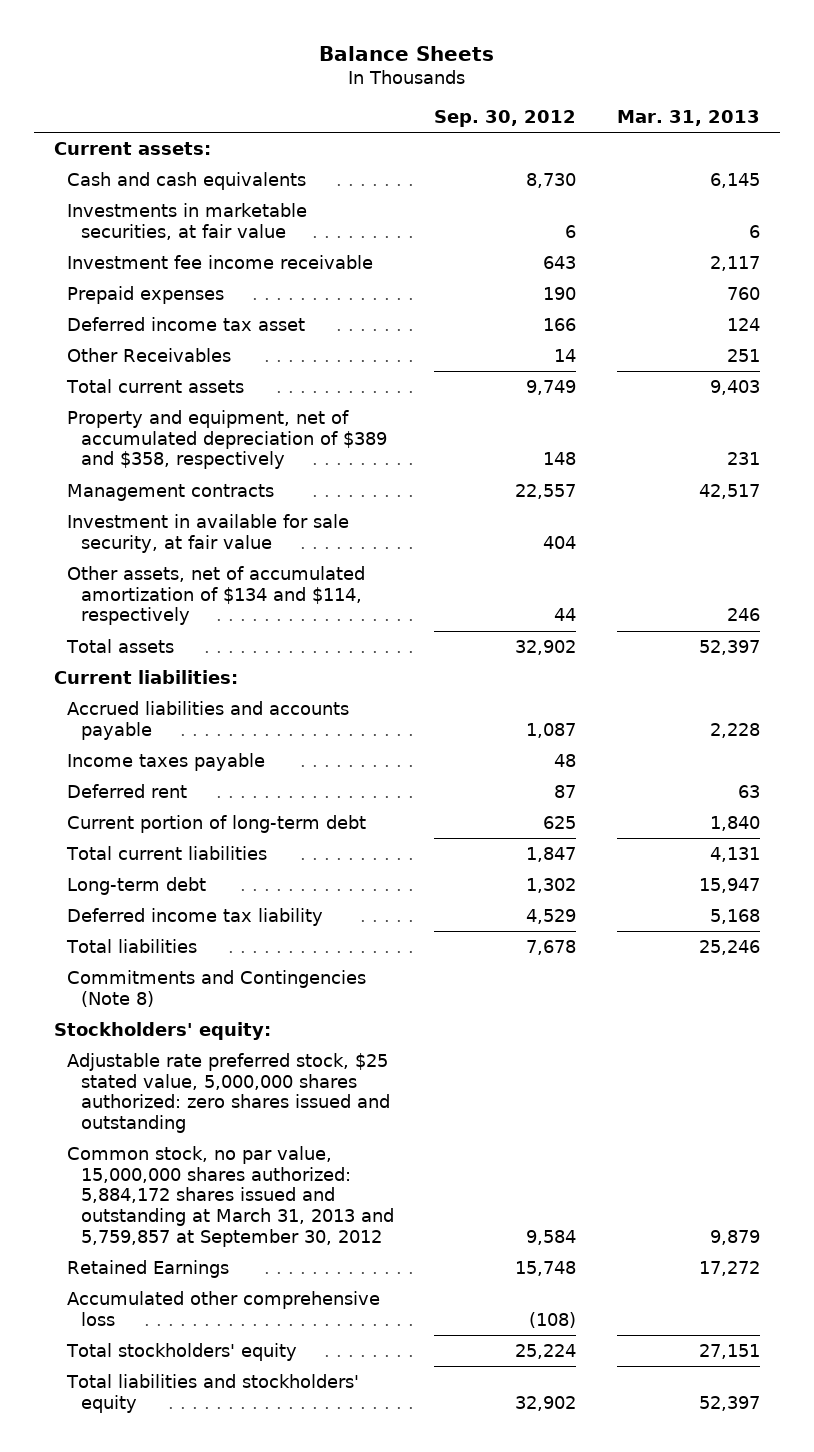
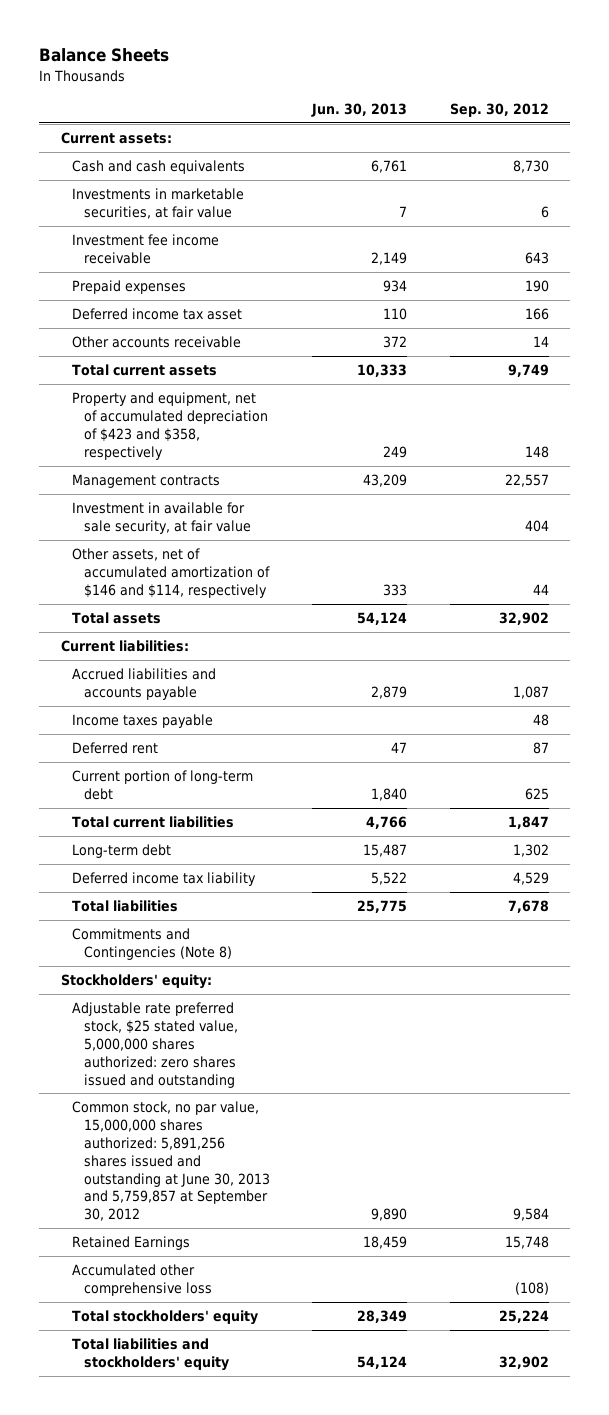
[616,110,760,127] Mar. 31, 2013 -> none
none -> [311,102,408,117] Jun. 30, 2013
[67,347,232,362] Other Receivables -> [72,336,242,349] Other accounts receivable
[67,409,387,470] Property and equipment, net of accumulated depreciation of $389 and $358, respectively -> [72,392,268,460] Property and equipment, net of accumulated depreciation of $423 and $358, respectively
[67,565,366,626] Other assets, net of accumulated amortization of $134 and $114, respectively -> [72,548,270,598] Other assets, net of accumulated amortization of $146 and $114, respectively
[67,1145,394,1248] Common stock, no par value, 15,000,000 shares authorized: 5,884,172 shares issued and outstanding at March 31, 2013 and 5,759,857 at September 30, 2012 -> [72,1101,270,1222] Common stock, no par value, 15,000,000 shares authorized: 5,891,256 shares issued and outstanding at June 30, 2013 and 5,759,857 at September 30, 2012

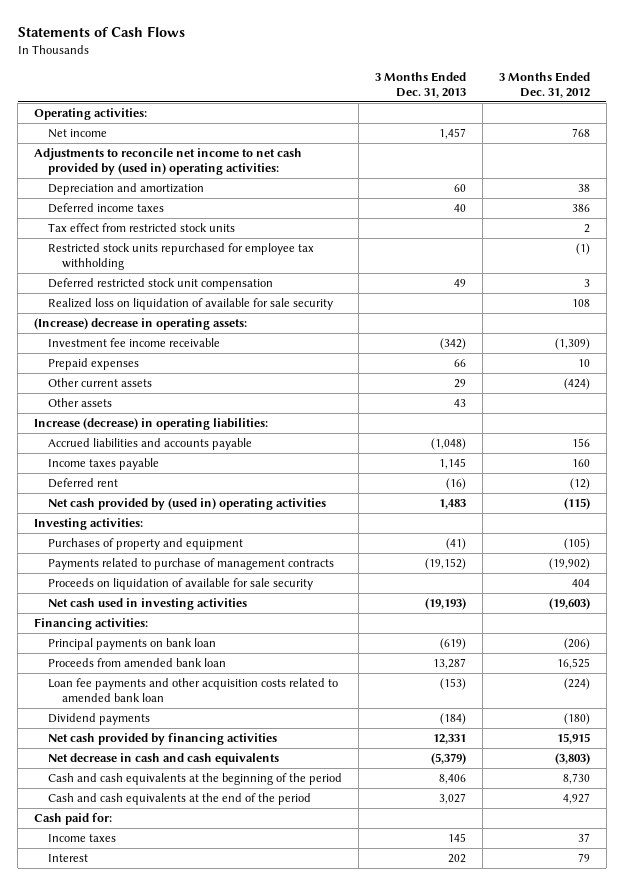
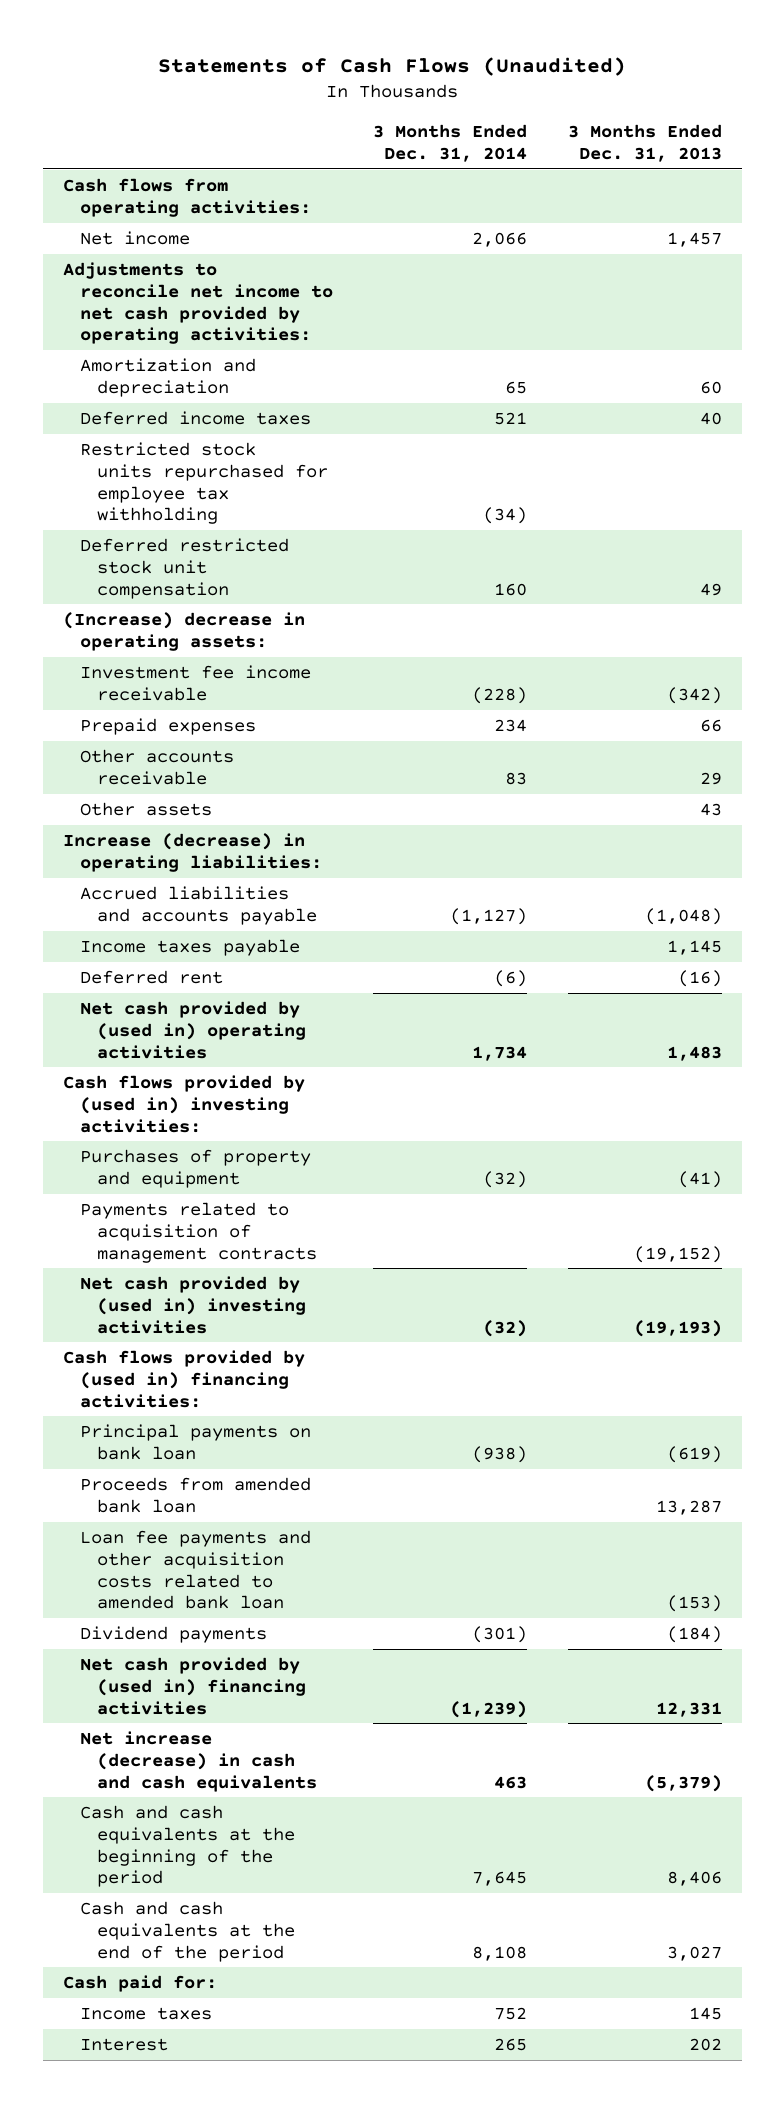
[17,26,185,38] Statements of Cash Flows -> [158,56,627,76] Statements of Cash Flows (Unaudited)
[498,72,590,99] 3 Months Ended Dec. 31, 2012 -> none
none -> [373,123,528,162] 3 Months Ended Dec. 31, 2014
[34,108,148,121] Operating activities: -> none
none -> [62,177,311,217] Cash flows from operating activities:
[34,148,303,175] Adjustments to reconcile net income to net cash provided by (used in) operating activities: -> [62,261,333,345] Adjustments to reconcile net income to net cash provided by operating activities:
[47,183,204,196] Depreciation and amortization -> [79,357,256,397] Amortization and depreciation
[47,223,235,233] Tax effect from restricted stock units -> none
[47,298,333,311] Realized loss on liquidation of available for sale security -> none
[47,378,152,388] Other current assets -> none
none -> [79,748,234,785] Other accounts receivable
[34,518,144,531] Investing activities: -> none
none -> [62,1074,305,1133] Cash flows provided by (used in) investing activities:
[47,578,313,591] Proceeds on liquidation of available for sale security -> none
[34,618,149,631] Financing activities: -> none
[47,558,334,571] Payments related to purchase of management contracts -> [79,1201,318,1263] Payments related to acquisition of management contracts
[47,598,247,611] Net cash used in investing activities -> [79,1275,307,1334] Net cash provided by (used in) investing activities
none -> [62,1349,305,1408] Cash flows provided by (used in) financing activities:
[47,733,277,746] Net cash provided by financing activities -> [79,1656,307,1715] Net cash provided by (used in) financing activities
[47,753,279,766] Net decrease in cash and cash equivalents -> [79,1730,318,1792] Net increase (decrease) in cash and cash equivalents

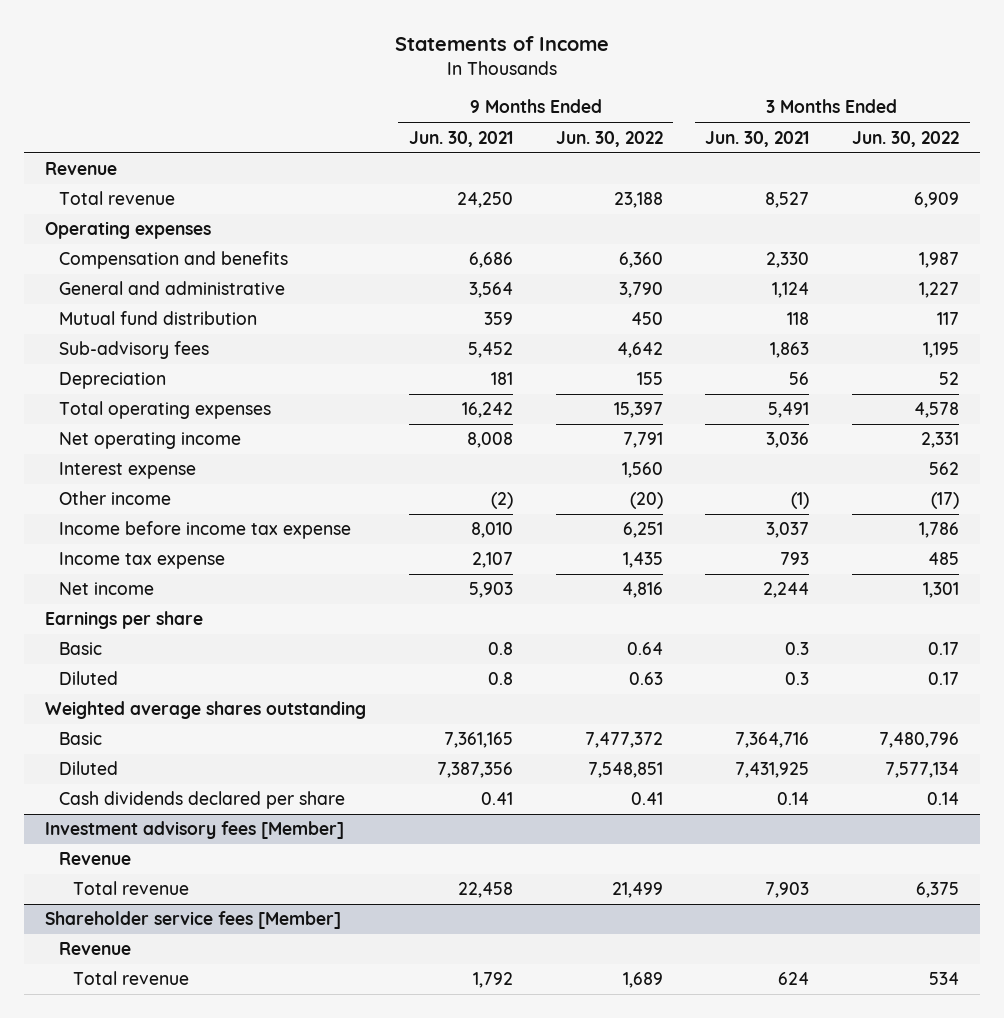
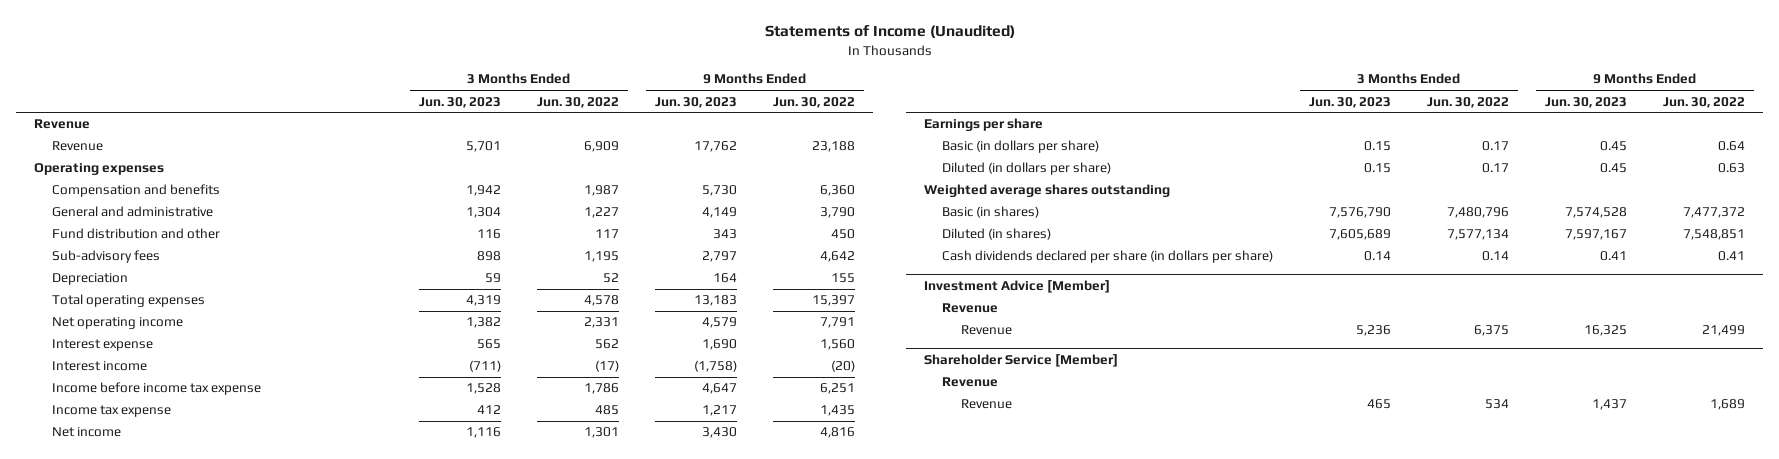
[395,36,610,52] Statements of Income -> [764,25,1015,39] Statements of Income (Unaudited)
[408,130,513,147] Jun. 30, 2021 -> none
[705,130,810,147] Jun. 30, 2021 -> none
none -> [418,96,501,108] Jun. 30, 2023
none -> [654,96,737,108] Jun. 30, 2023
[59,191,176,206] Total revenue -> [51,141,103,152] Revenue
[59,311,258,326] Mutual fund distribution -> [51,228,220,240] Fund distribution and other
[59,491,172,506] Other income -> [51,361,147,372] Interest income
[59,642,103,656] Basic -> [942,140,1100,154] Basic (in dollars per share)
[59,671,119,686] Diluted -> [942,162,1112,176] Diluted (in dollars per share)
[59,732,103,746] Basic -> [942,206,1040,219] Basic (in shares)
[59,761,119,776] Diluted -> [942,228,1052,241] Diluted (in shares)
[59,791,346,810] Cash dividends declared per share -> [942,250,1274,264] Cash dividends declared per share (in dollars per share)
[45,821,345,840] Investment advisory fees [Member] -> [924,280,1111,294] Investment Advice [Member]
[73,881,190,896] Total revenue -> [960,325,1012,336] Revenue
[45,911,342,930] Shareholder service fees [Member] -> [924,354,1119,368] Shareholder Service [Member]
[73,971,190,986] Total revenue -> [960,399,1012,410] Revenue

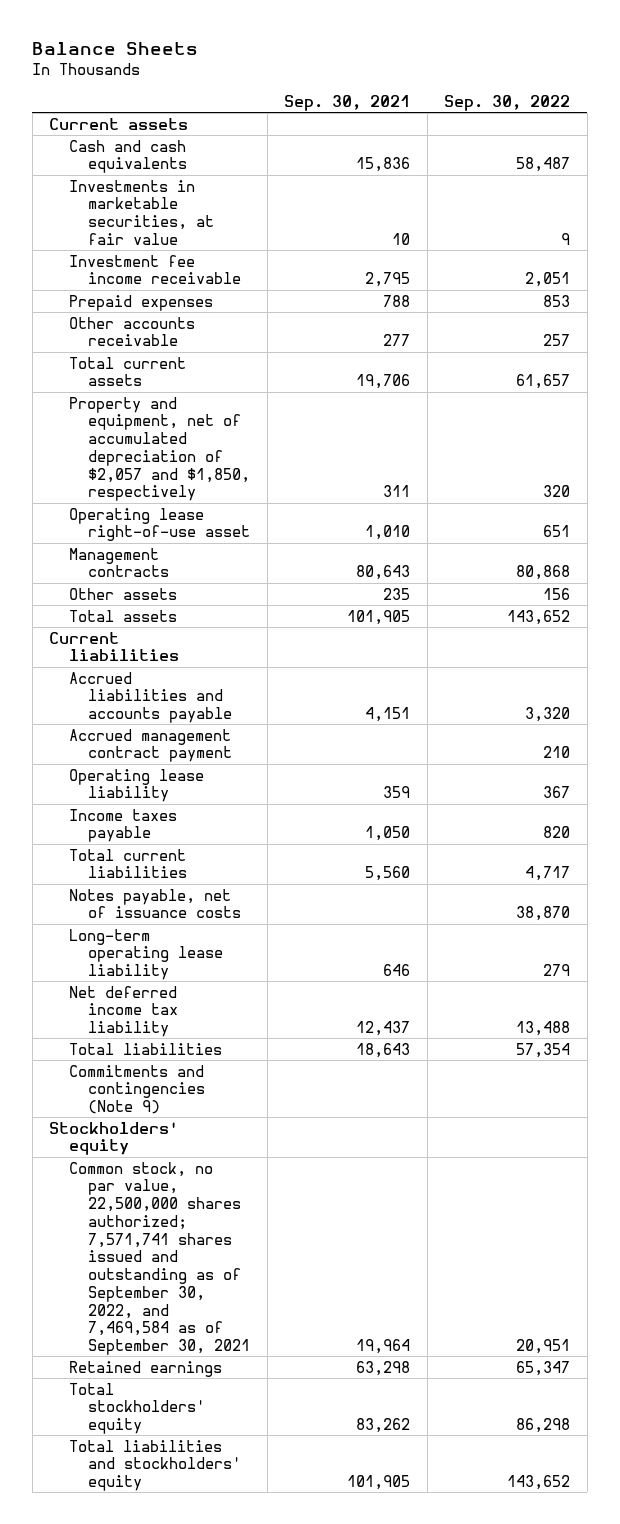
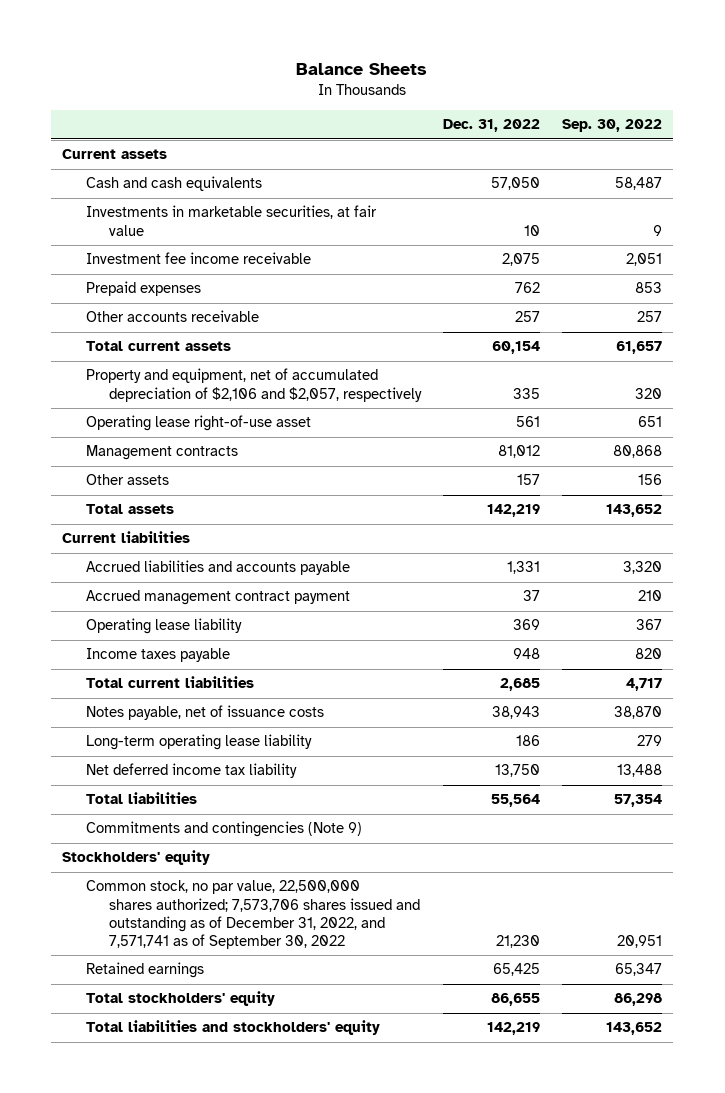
[284,94,411,111] Sep. 30, 2021 -> none
none -> [443,119,541,133] Dec. 31, 2022
[68,396,251,502] Property and equipment, net of accumulated depreciation of $2,057 and $1,850, respectively -> [85,368,423,402] Property and equipment, net of accumulated depreciation of $2,106 and $2,057, respectively
[68,1161,251,1356] Common stock, no par value, 22,500,000 shares authorized; 7,571,741 shares issued and outstanding as of September 30, 2022, and 7,469,584 as of September 30, 2021 -> [85,880,421,950] Common stock, no par value, 22,500,000 shares authorized; 7,573,706 shares issued and outstanding as of December 31, 2022, and 7,571,741 as of September 30, 2022

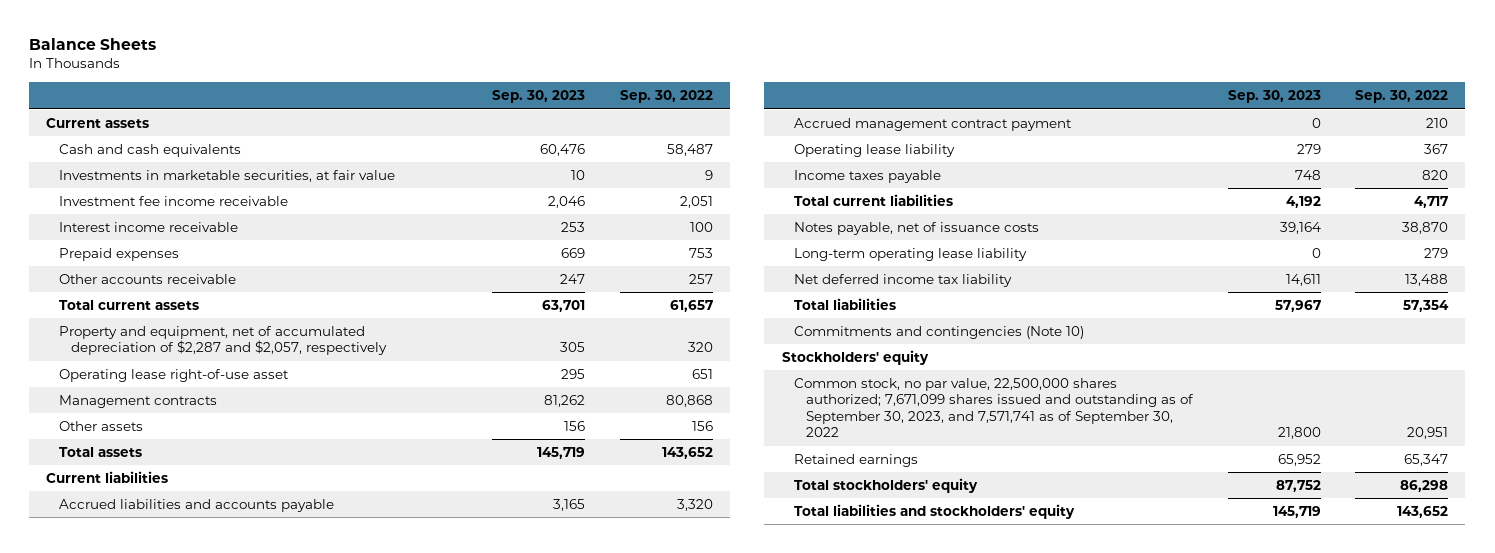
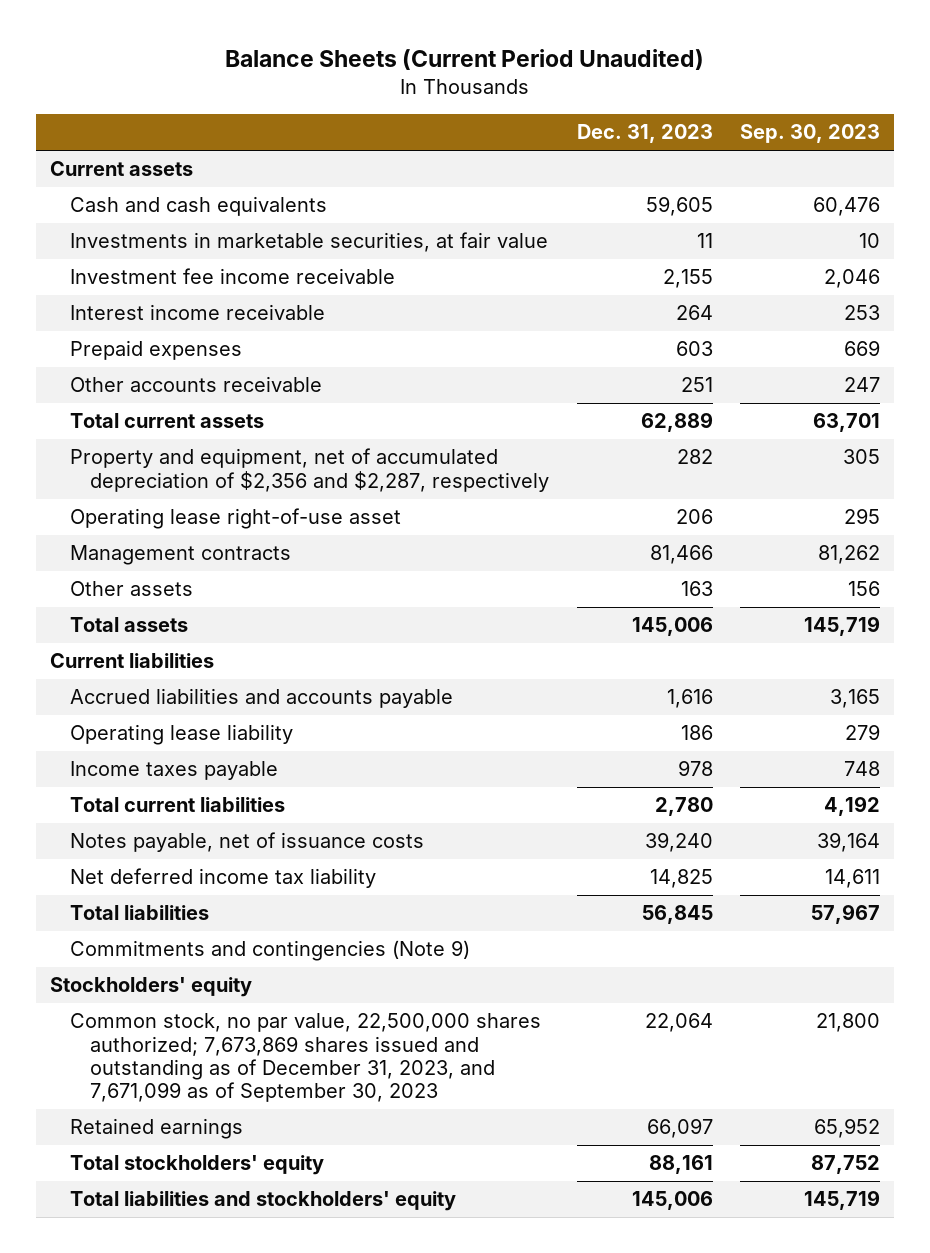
[29,38,157,51] Balance Sheets -> [225,48,705,70] Balance Sheets (Current Period Unaudited)
[620,90,714,104] Sep. 30, 2022 -> none
none -> [576,124,713,144] Dec. 31, 2023
[58,325,387,356] Property and equipment, net of accumulated depreciation of $2,287 and $2,057, respectively -> [69,448,549,492] Property and equipment, net of accumulated depreciation of $2,356 and $2,287, respectively
[793,117,1072,131] Accrued management contract payment -> none
[793,247,1027,261] Long-term operating lease liability -> none
[793,325,1084,339] Commitments and contingencies (Note 10) -> [69,940,470,962] Commitments and contingencies (Note 9)
[793,377,1194,438] Common stock, no par value, 22,500,000 shares authorized; 7,671,099 shares issued and outstanding as of September 30, 2023, and 7,571,741 as of September 30, 2022 -> [69,1013,541,1103] Common stock, no par value, 22,500,000 shares authorized; 7,673,869 shares issued and outstanding as of December 31, 2023, and 7,671,099 as of September 30, 2023

